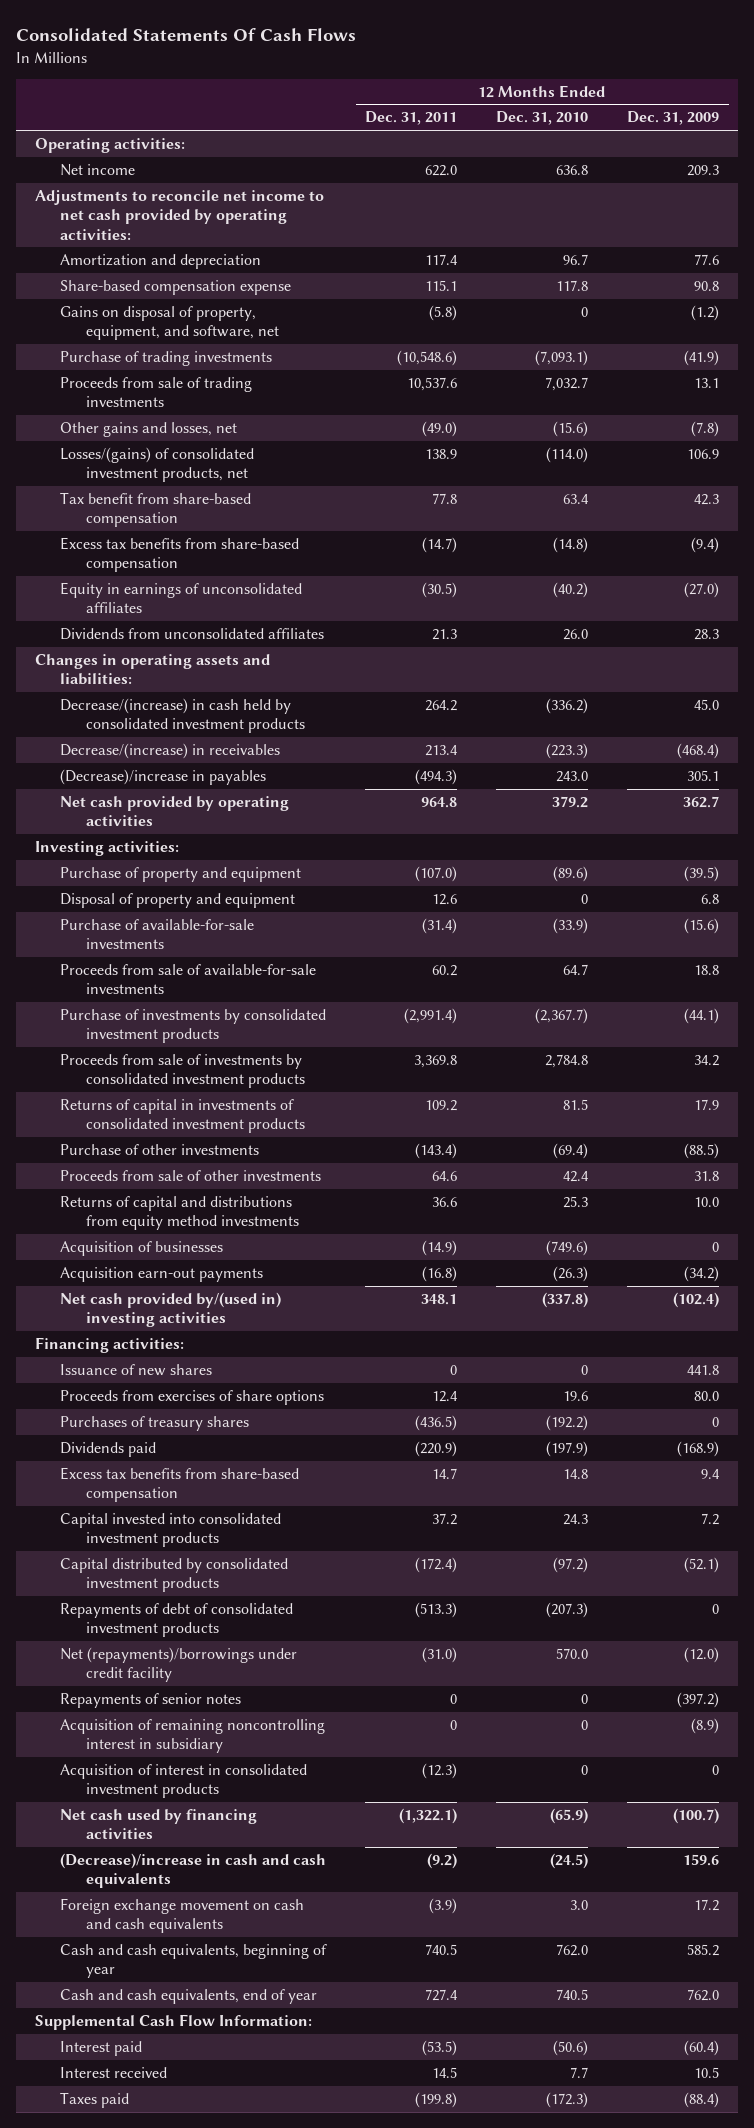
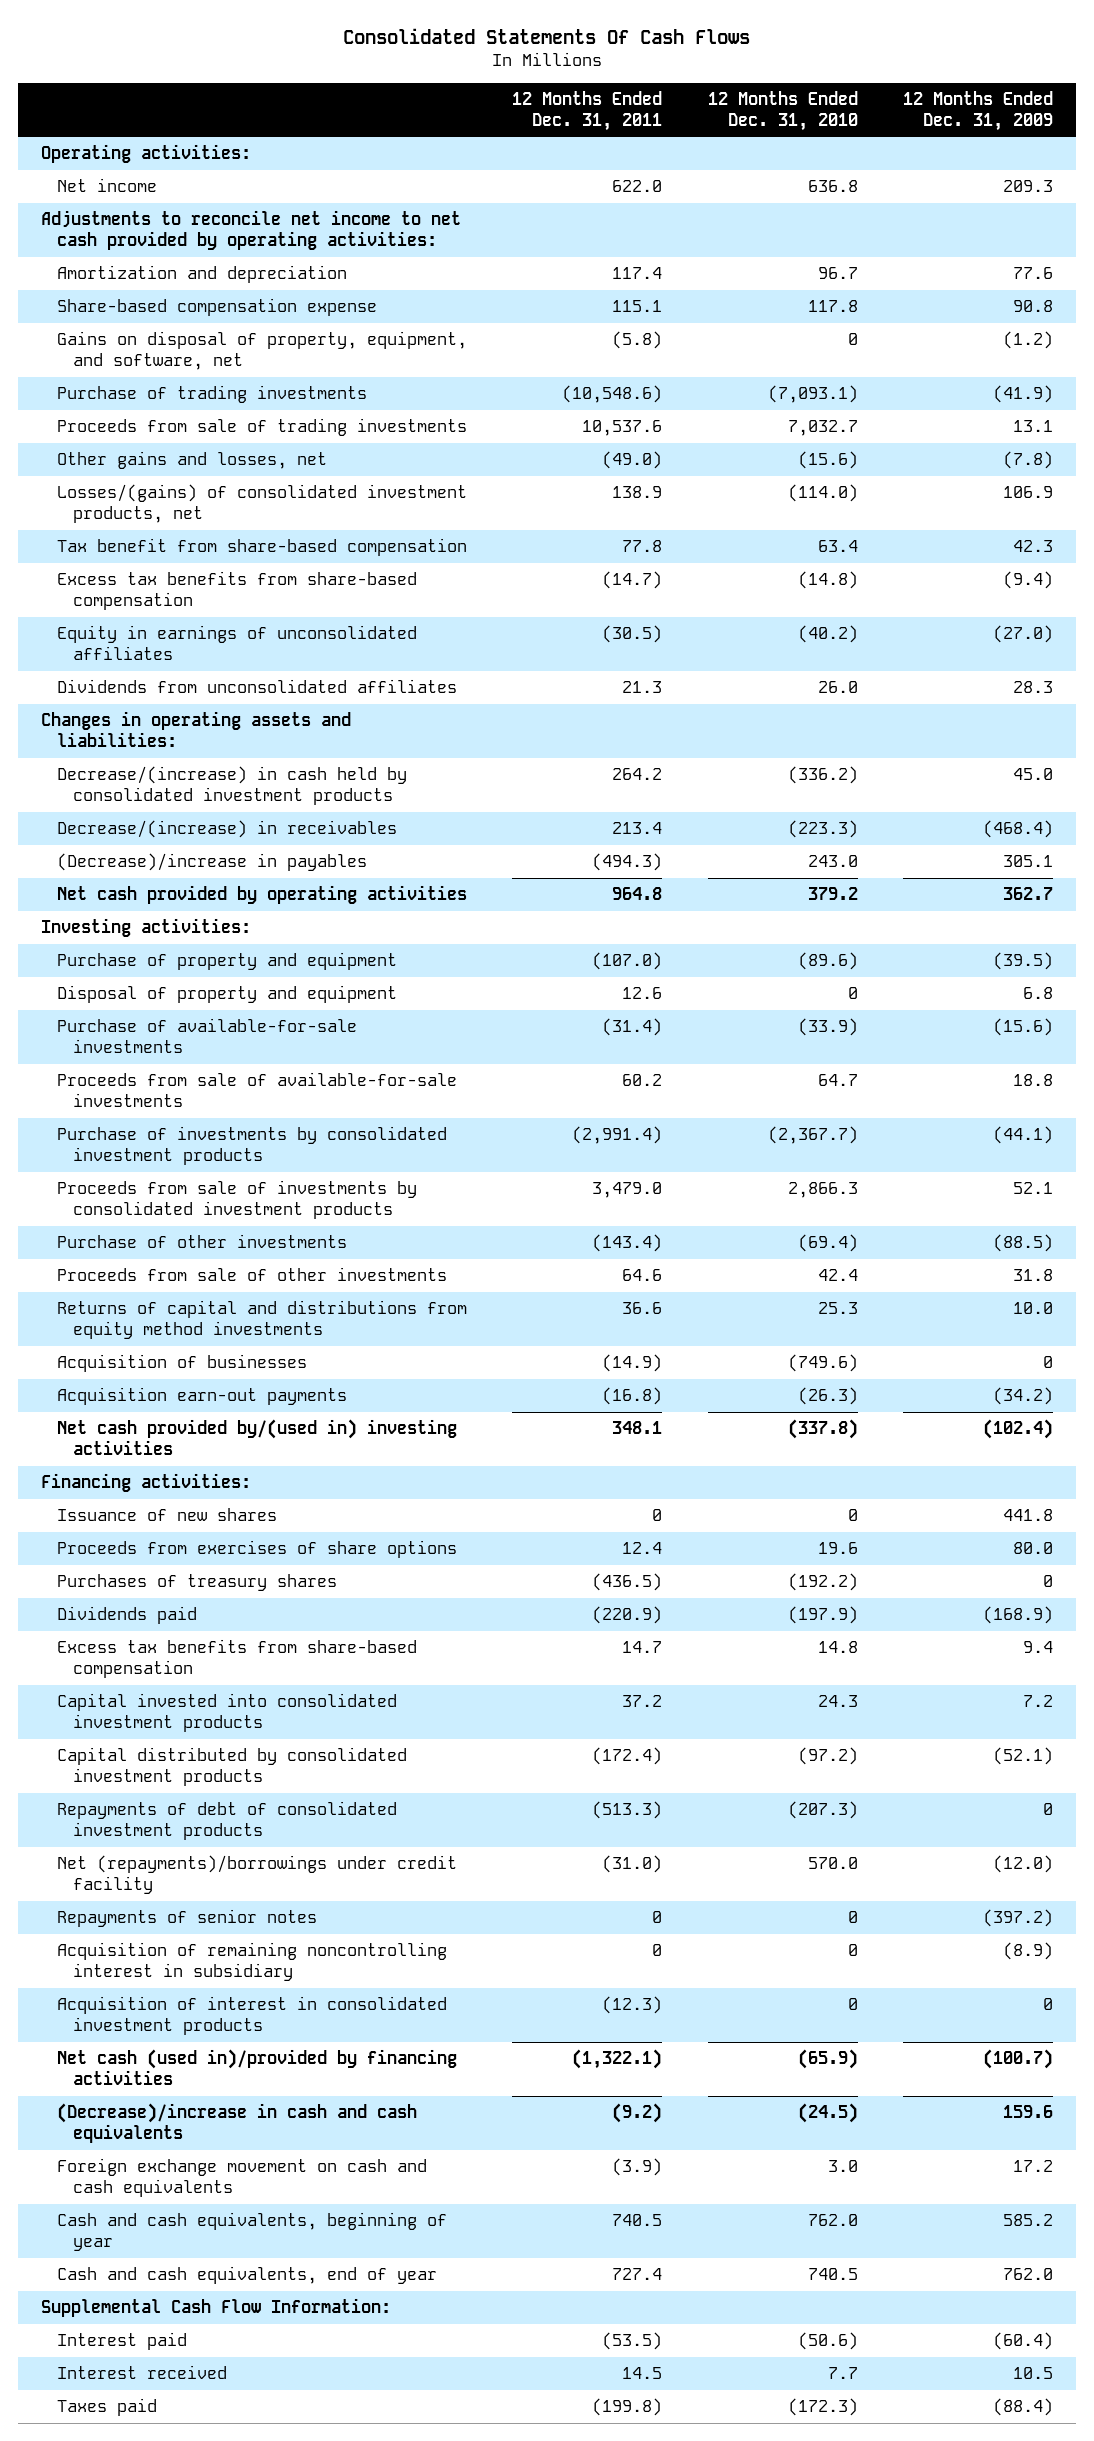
[60,1099,305,1134] Returns of capital in investments of consolidated investment products -> none
[414,1055,458,1069] 3,369.8 -> [592,1182,663,1199] 3,479.0
[545,1054,589,1069] 2,784.8 -> [787,1182,858,1199] 2,866.3
[693,1055,719,1067] 34.2 -> [1013,1182,1054,1195] 52.1
[60,1809,258,1840] Net cash used by financing activities -> [56,2049,457,2086] Net cash (used in)/provided by financing activities

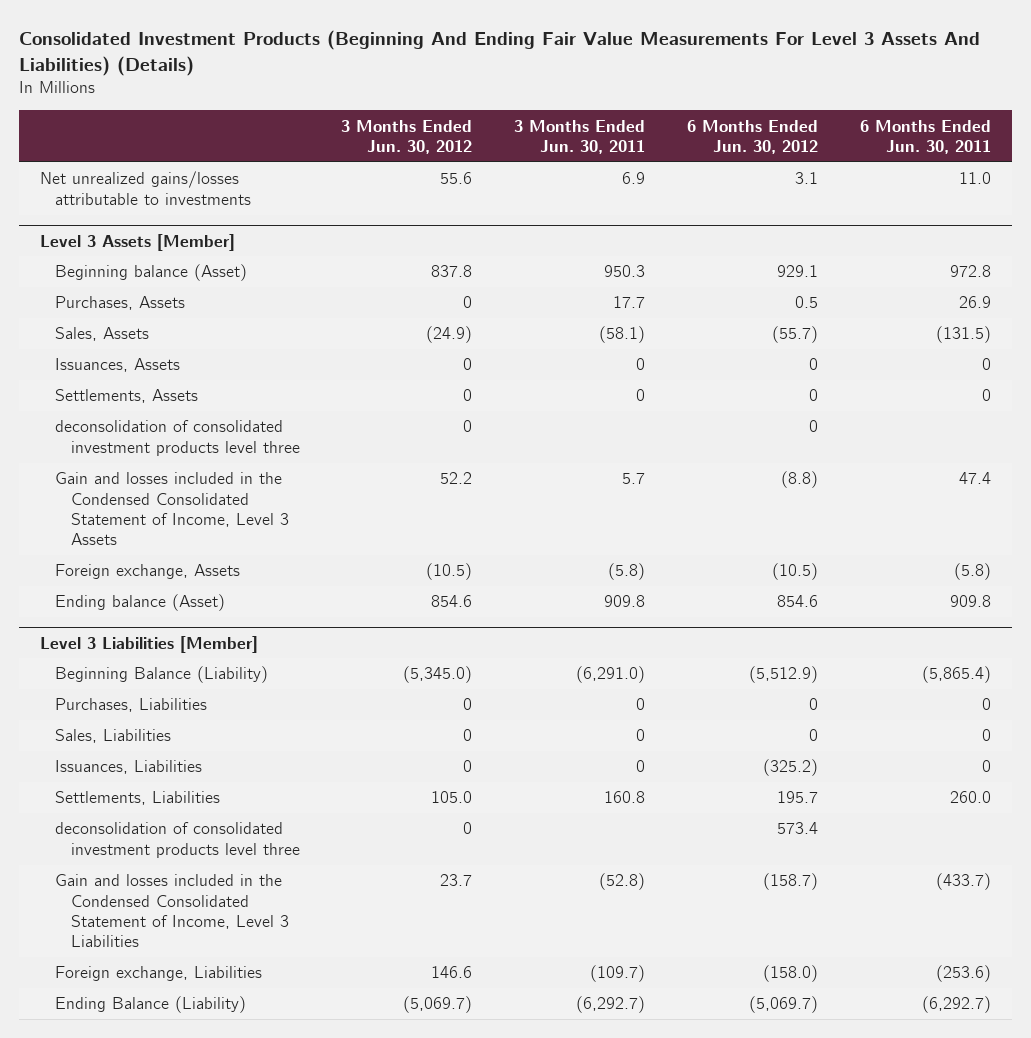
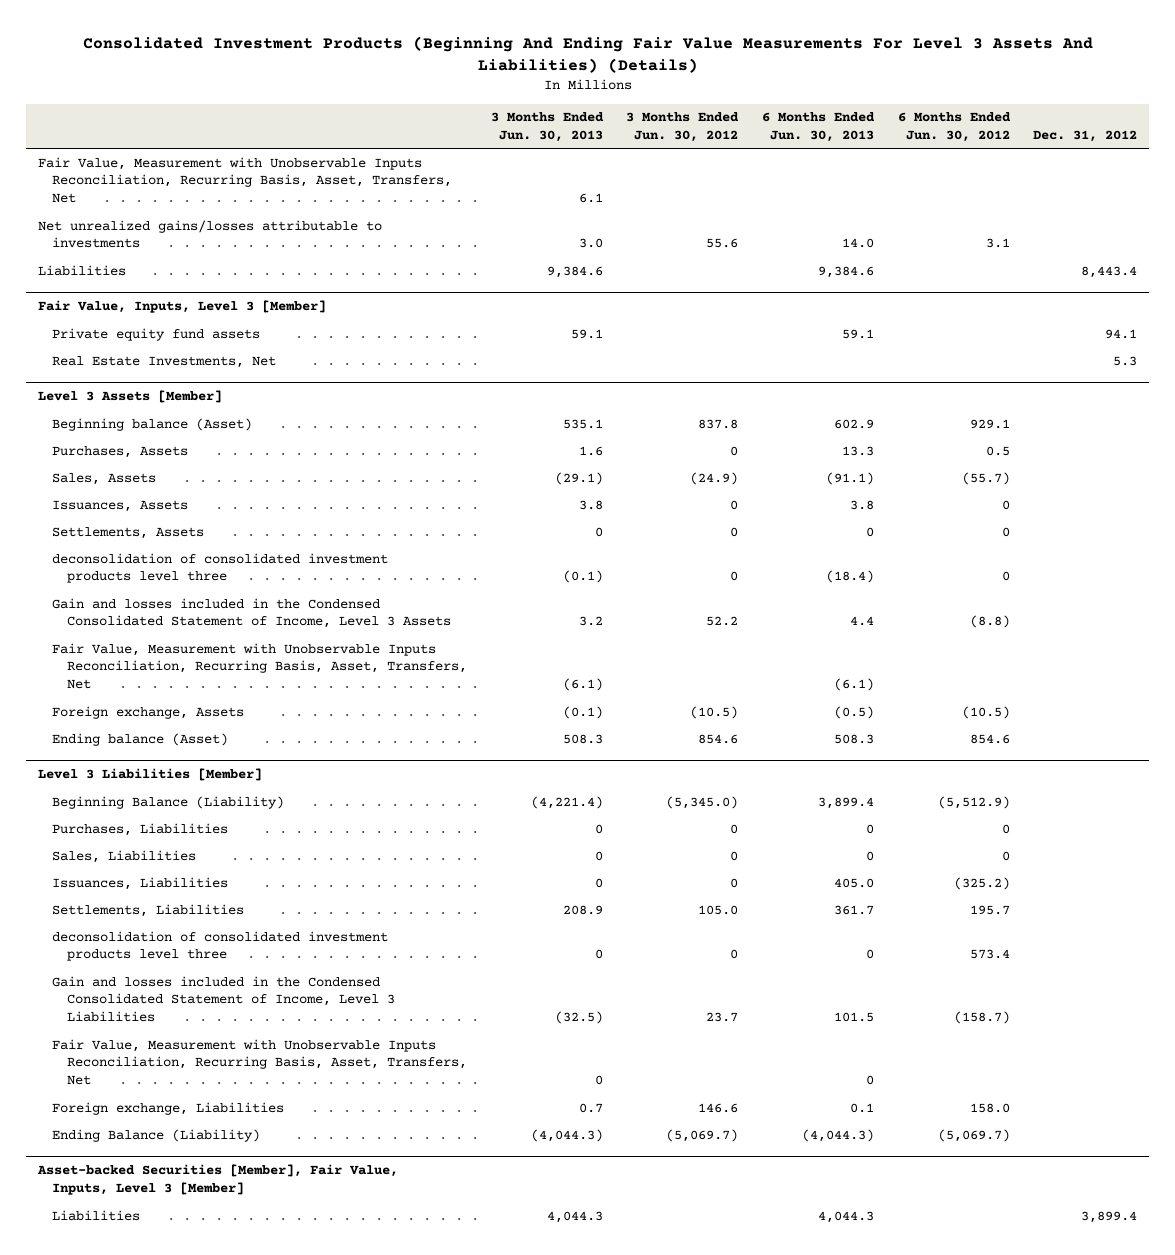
[514,119,646,154] 3 Months Ended Jun. 30, 2011 -> none
[859,119,991,154] 6 Months Ended Jun. 30, 2011 -> none
none -> [490,112,604,143] 3 Months Ended Jun. 30, 2013
none -> [761,112,875,143] 6 Months Ended Jun. 30, 2013
none -> [1033,130,1138,143] Dec. 31, 2012
none -> [37,156,453,204] Fair Value, Measurement with Unobservable Inputs Reconciliation, Recurring Basis, Asset, Transfers, Net
none -> [37,264,126,276] Liabilities
none -> [37,300,326,314] Fair Value, Inputs, Level 3 [Member]
none -> [52,327,261,341] Private equity fund assets
none -> [52,355,277,368] Real Estate Investments, Net
none -> [52,642,467,690] Fair Value, Measurement with Unobservable Inputs Reconciliation, Recurring Basis, Asset, Transfers, Net
none -> [52,1038,467,1086] Fair Value, Measurement with Unobservable Inputs Reconciliation, Recurring Basis, Asset, Transfers, Net
[762,965,818,983] (158.0) -> [969,1102,1010,1113] 158.0
none -> [36,1164,398,1196] Asset-backed Securities [Member], Fair Value, Inputs, Level 3 [Member]
none -> [52,1209,141,1221] Liabilities

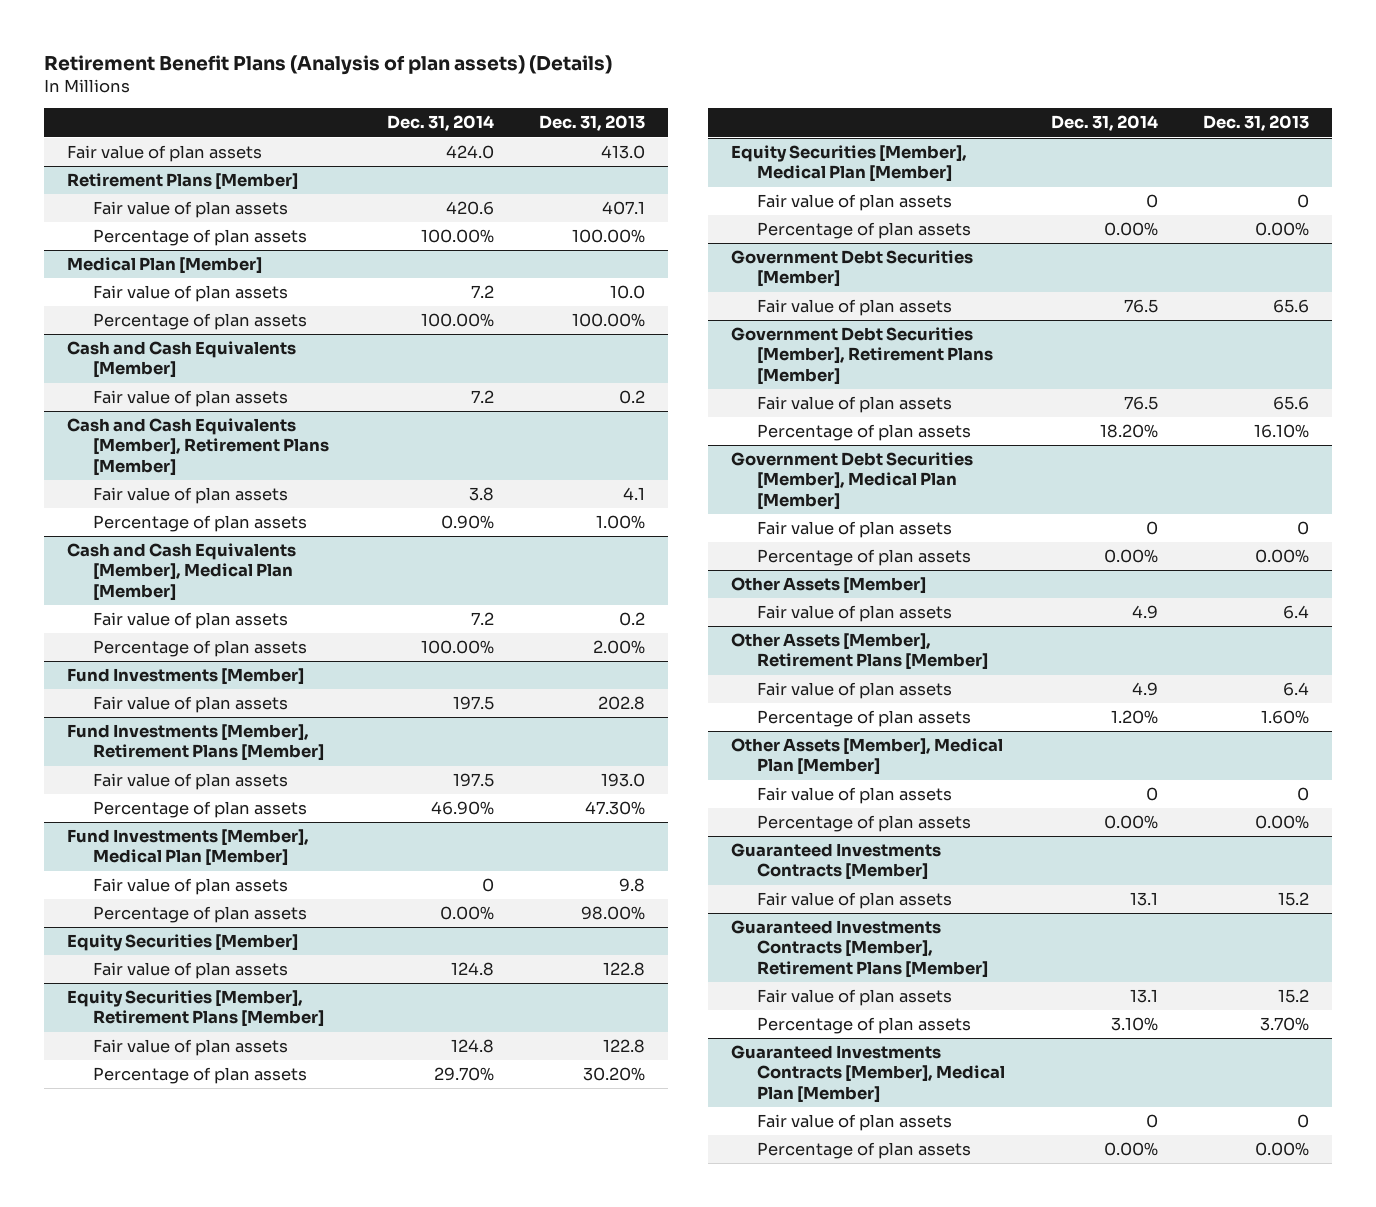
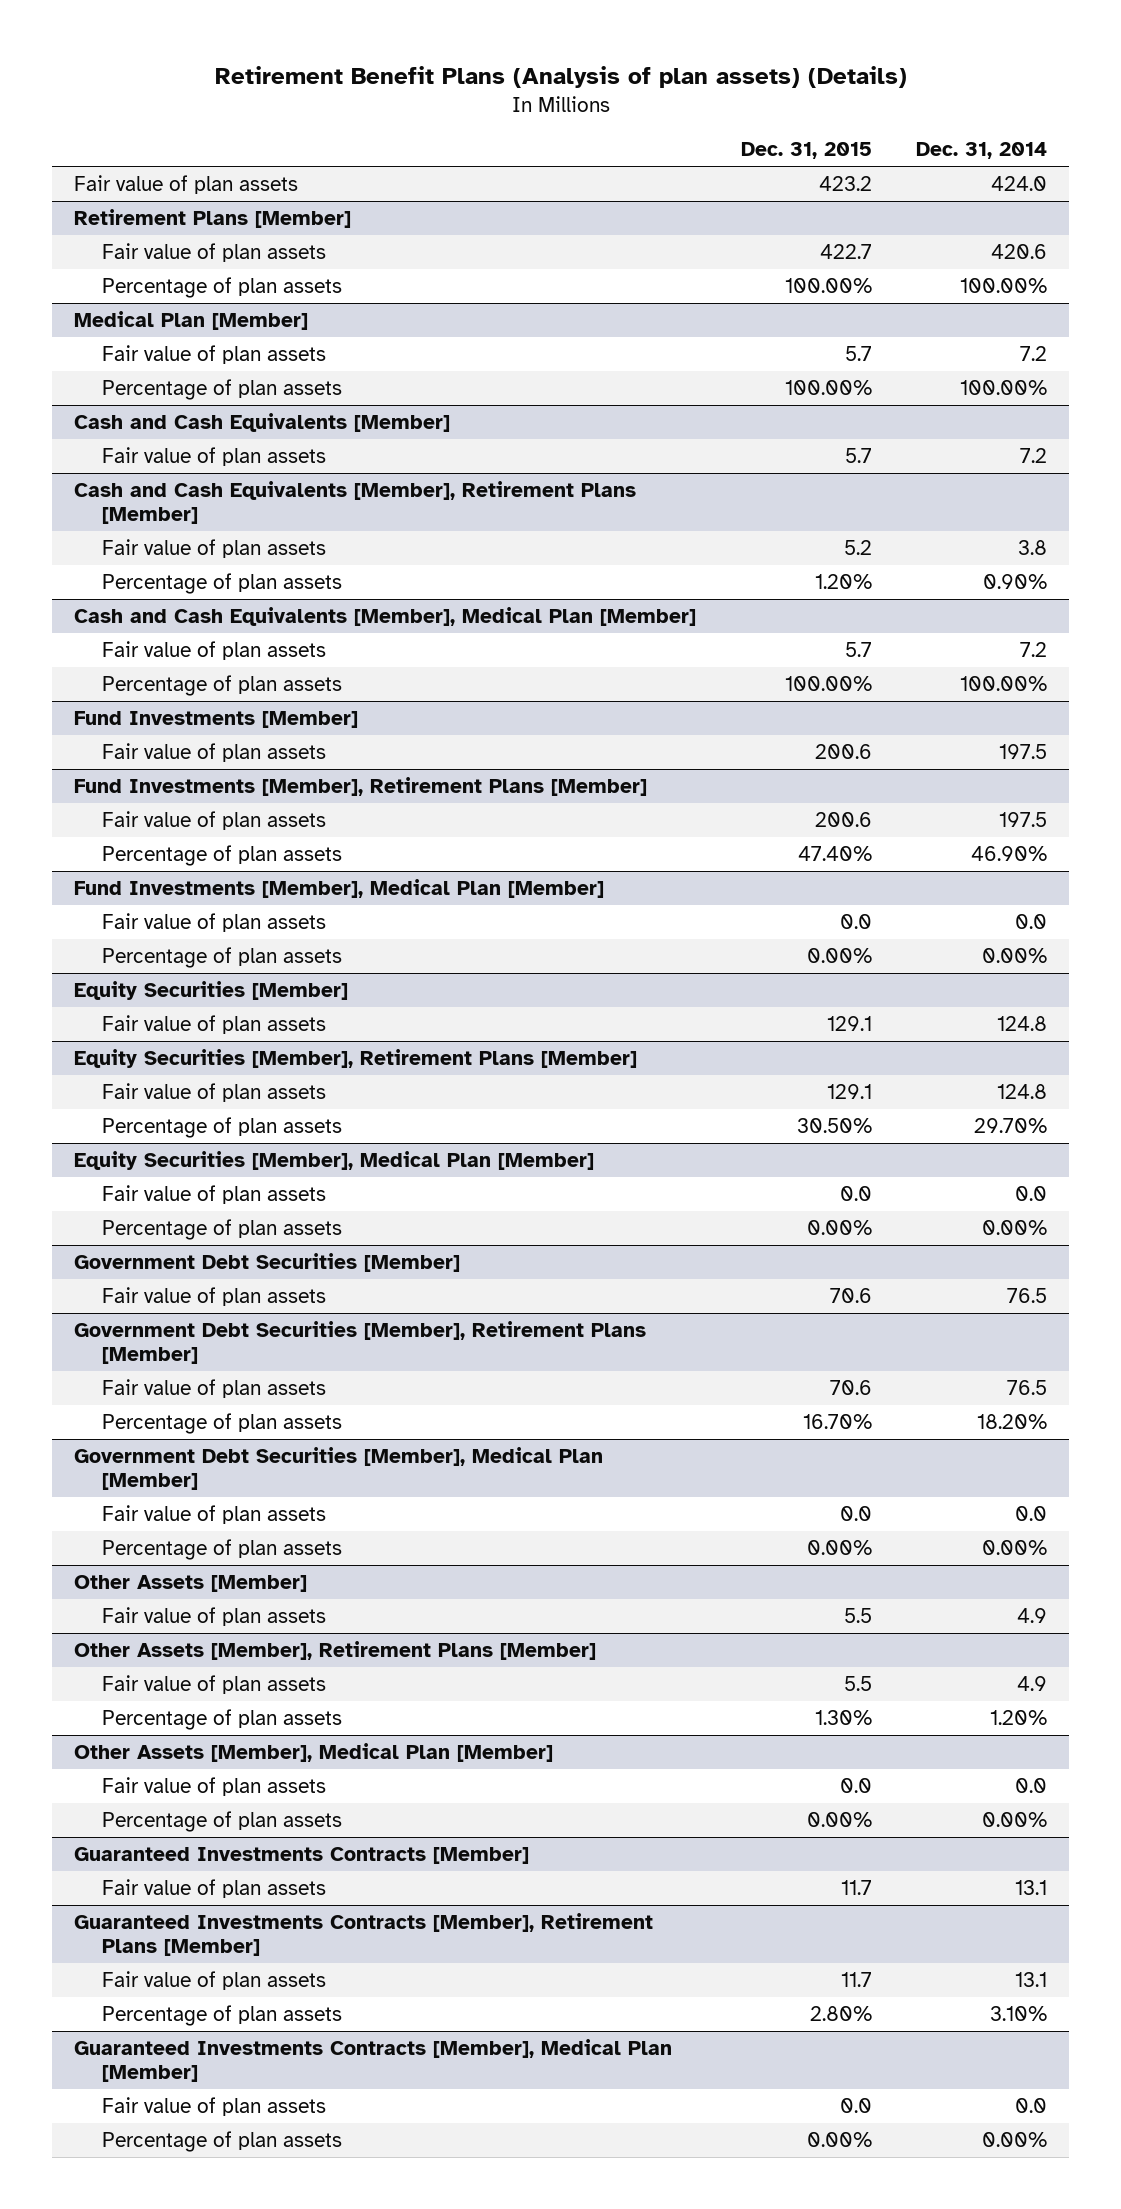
[538,115,645,132] Dec. 31, 2013 -> none
none -> [740,142,872,160] Dec. 31, 2015
[481,878,494,893] 0 -> [1014,913,1047,929] 0.0
[1145,194,1158,209] 0 -> [1014,1185,1047,1201] 0.0
[1145,521,1158,536] 0 -> [1014,1505,1047,1521] 0.0
[1145,787,1158,802] 0 -> [1014,1777,1047,1793] 0.0
[1145,1114,1158,1129] 0 -> [1014,2097,1047,2113] 0.0

